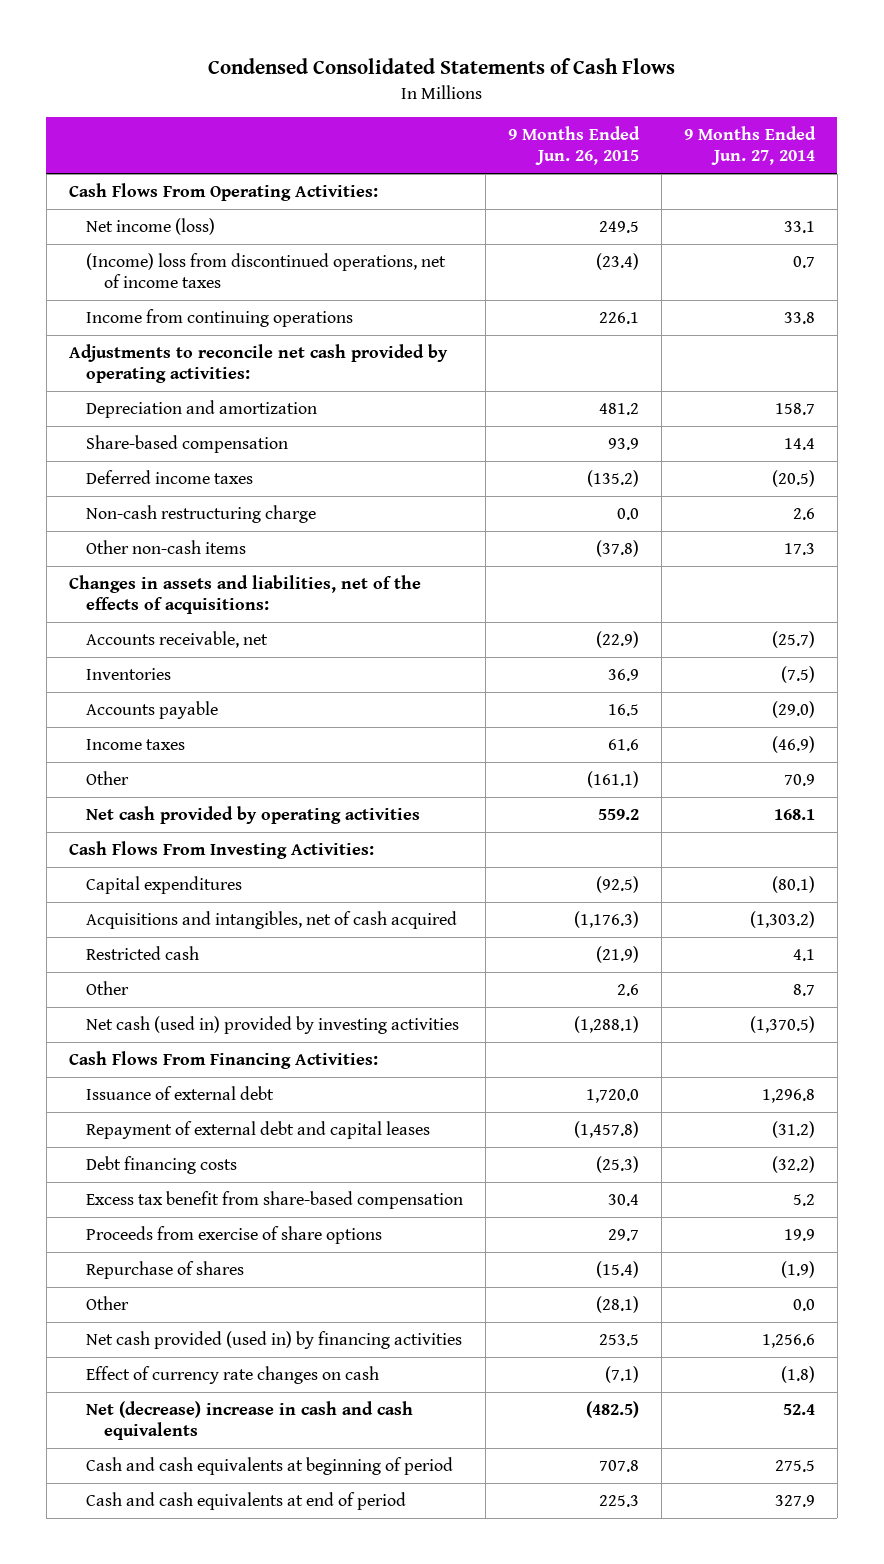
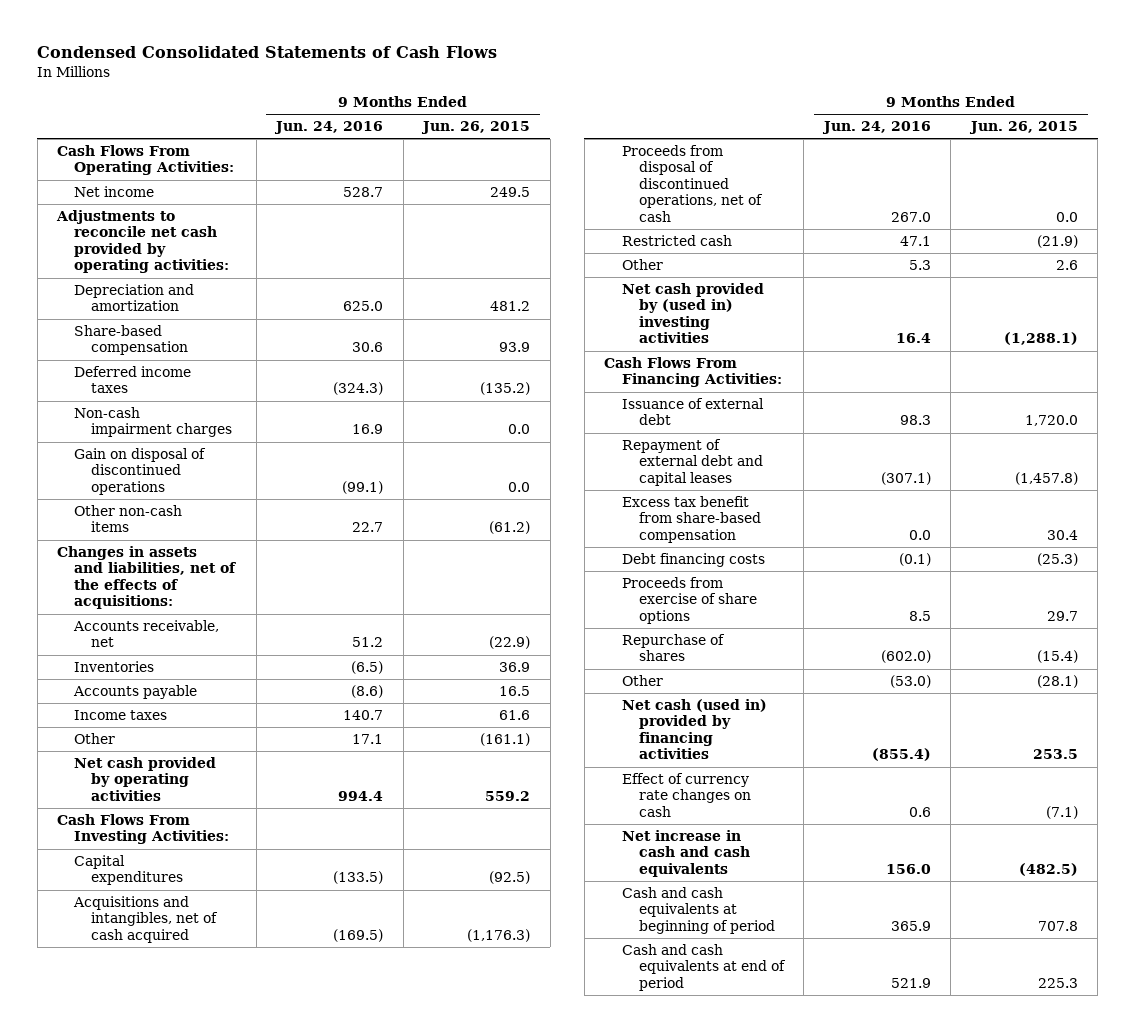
[683,126,816,166] 9 Months Ended Jun. 27, 2014 -> none
none -> [274,121,384,135] Jun. 24, 2016
[86,253,447,289] (Income) loss from discontinued operations, net of income taxes -> none
[86,309,354,328] Income from continuing operations -> none
[86,218,216,236] Net income (loss) -> [74,186,155,198] Net income
[86,505,317,524] Non-cash restructuring charge -> none
none -> [74,407,233,438] Non-cash impairment charges
none -> [74,448,207,495] Gain on disposal of discontinued operations
[596,540,640,558] (37.8) -> [489,521,531,535] (61.2)
none -> [621,145,763,222] Proceeds from disposal of discontinued operations, net of cash
[86,1016,460,1035] Net cash (used in) provided by investing activities -> [621,283,764,344] Net cash provided by (used in) investing activities
[86,1156,238,1175] Debt financing costs -> [621,553,765,568] Debt financing costs
[86,1331,463,1350] Net cash provided (used in) by financing activities -> [621,699,767,760] Net cash (used in) provided by financing activities
[86,1401,414,1441] Net (decrease) increase in cash and cash equivalents -> [621,830,750,877] Net increase in cash and cash equivalents

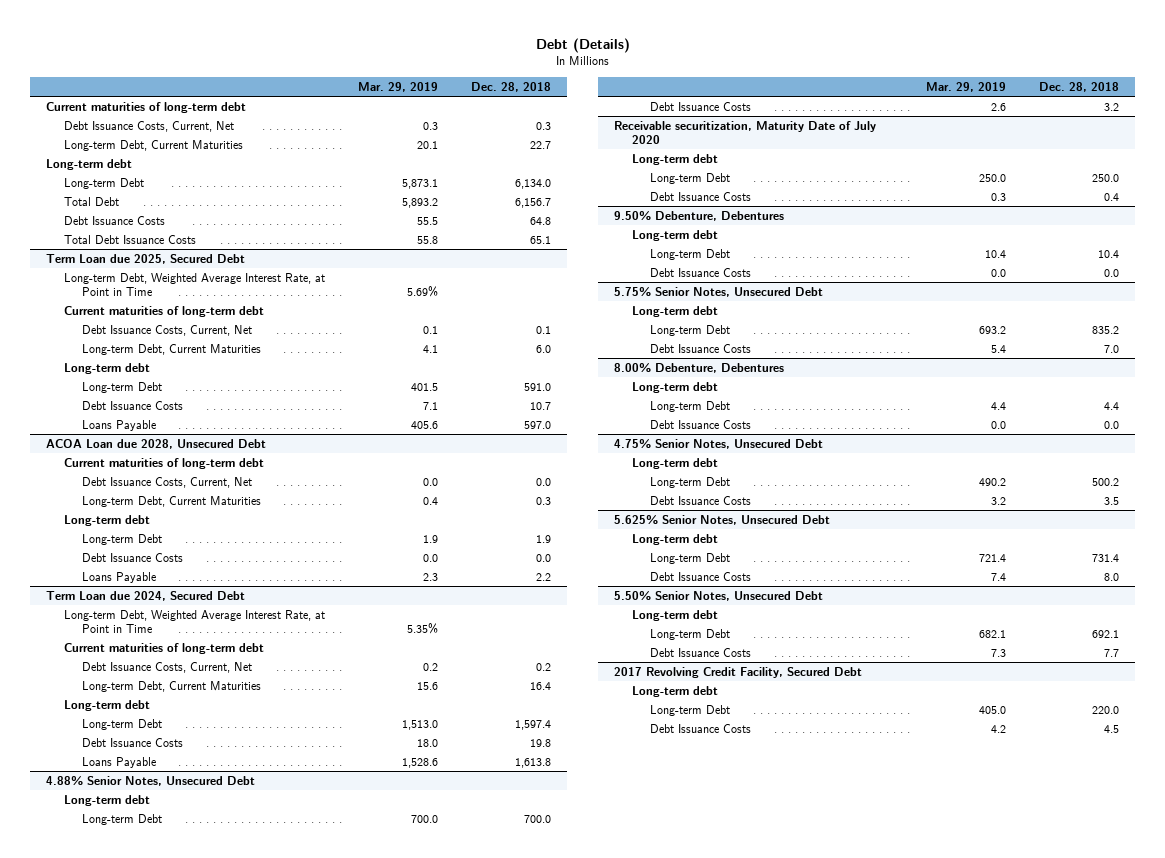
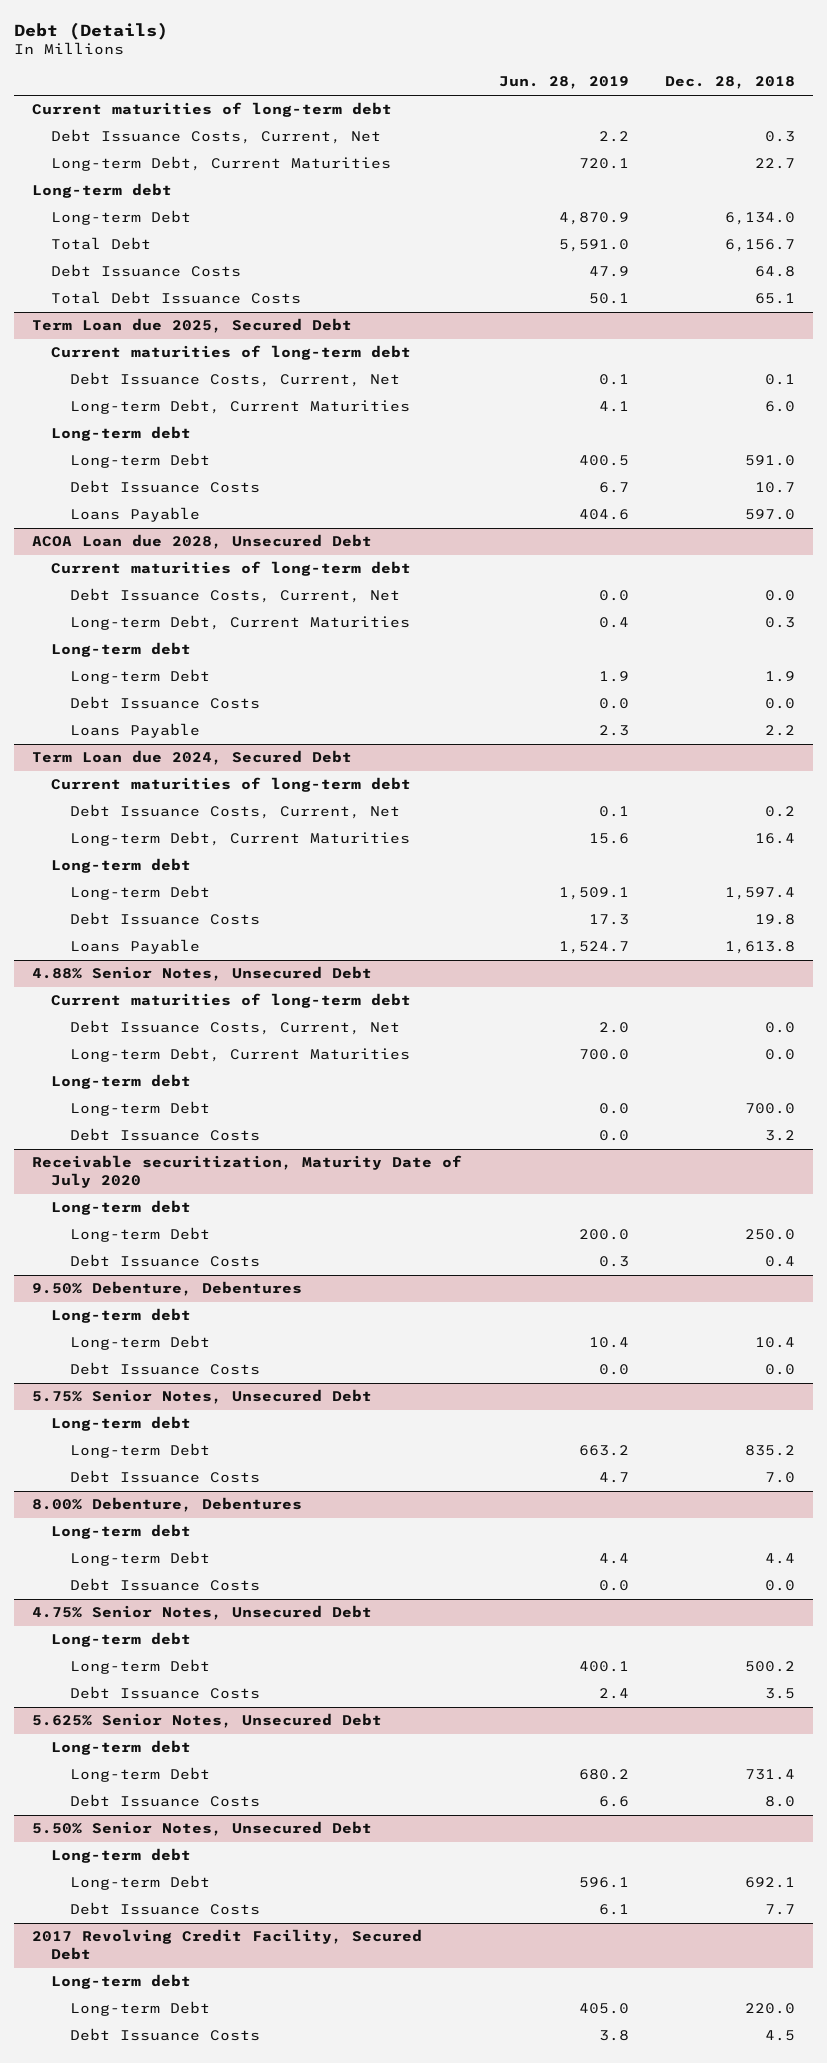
[358,81,439,92] Mar. 29, 2019 -> none
none -> [498,76,629,90] Jun. 28, 2019
[64,272,326,297] Long-term Debt, Weighted Average Interest Rate, at Point in Time -> none
[64,609,326,634] Long-term Debt, Weighted Average Interest Rate, at Point in Time -> none
none -> [51,993,412,1009] Current maturities of long-term debt
none -> [70,1020,401,1036] Debt Issuance Costs, Current, Net
none -> [70,1047,411,1063] Long-term Debt, Current Maturities

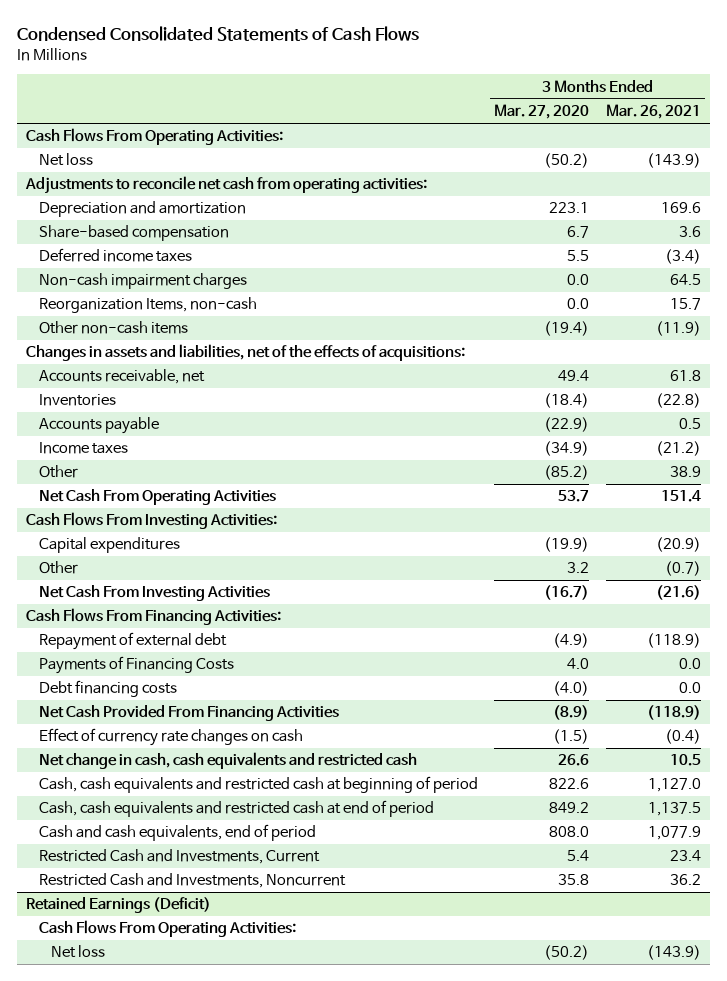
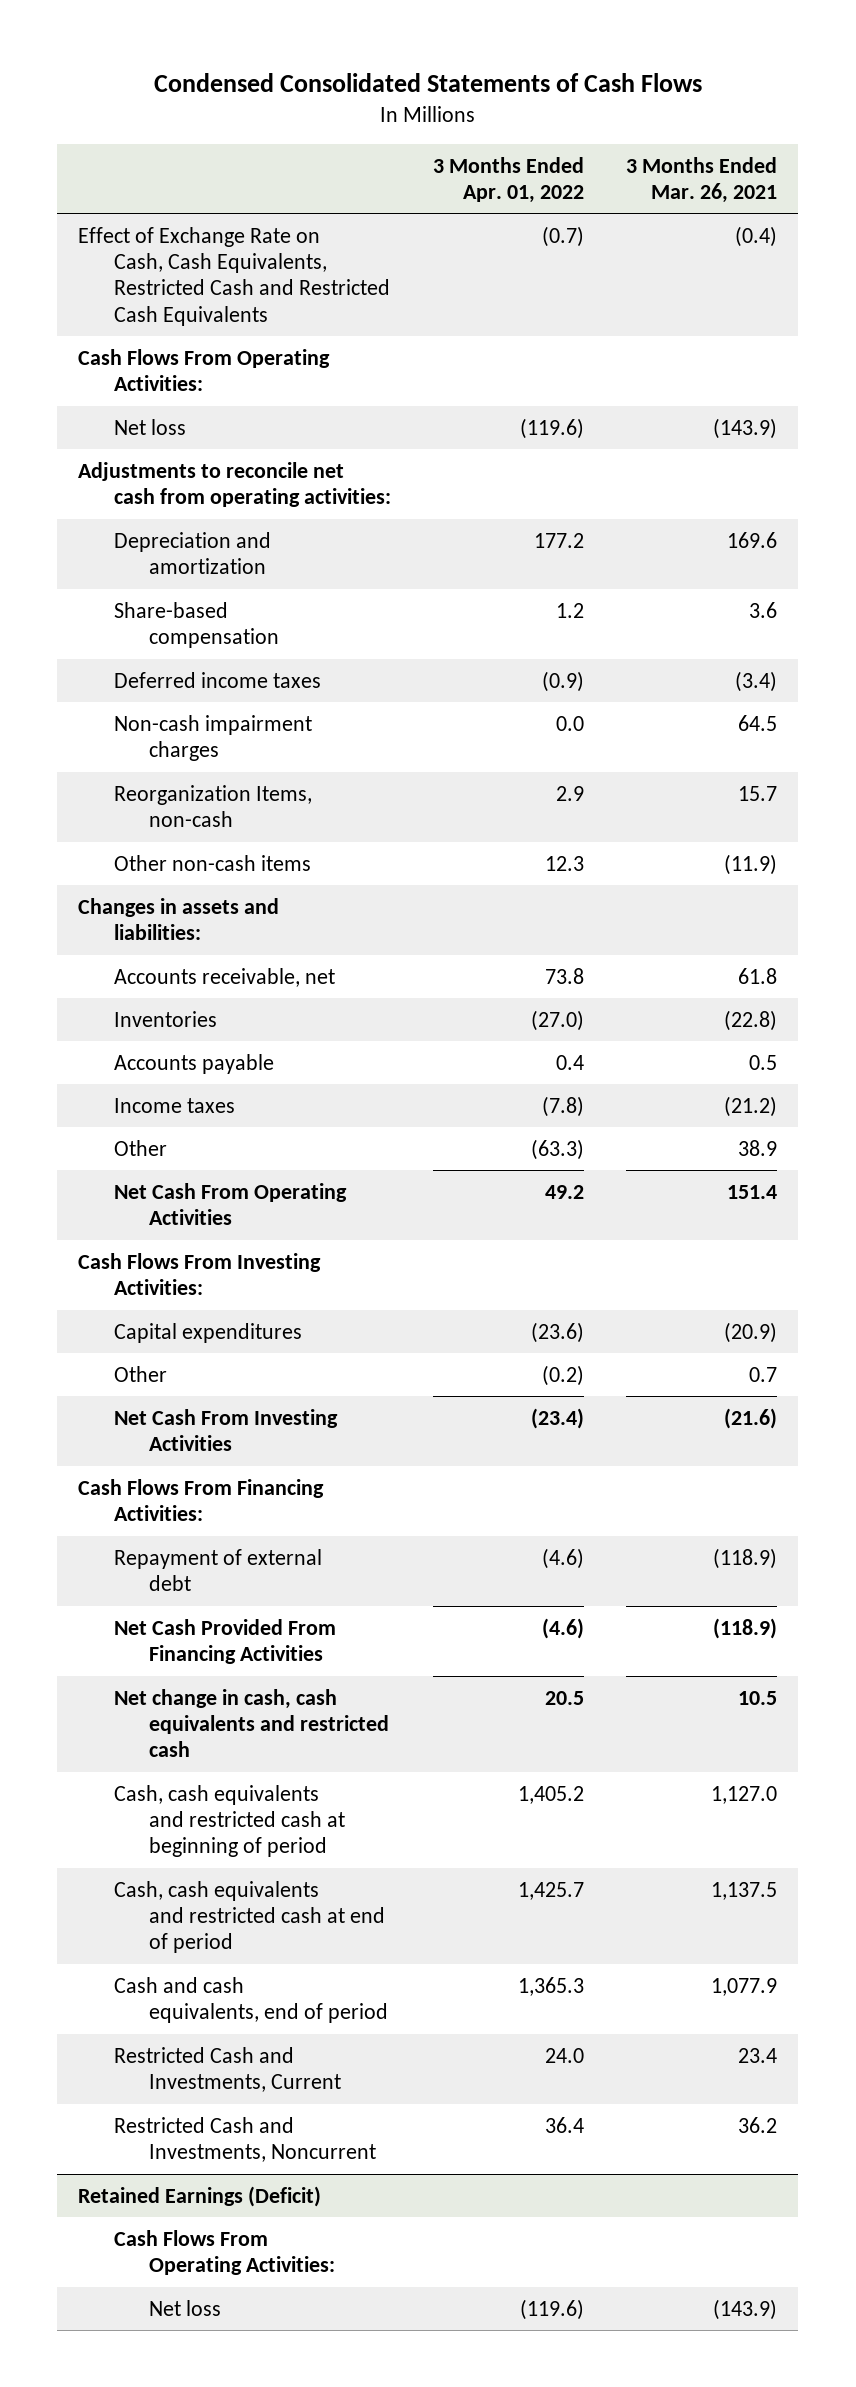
[494,104,590,120] Mar. 27, 2020 -> none
none -> [432,156,584,203] 3 Months Ended Apr. 01, 2022
none -> [78,226,390,326] Effect of Exchange Rate on Cash, Cash Equivalents, Restricted Cash and Restricted Cash Equivalents
[25,344,465,362] Changes in assets and liabilities, net of the effects of acquisitions: -> [78,897,280,941] Changes in assets and liabilities:
[665,561,702,577] (0.7) -> [749,1366,778,1382] 0.7
[38,656,234,675] Payments of Financing Costs -> none
[38,680,177,698] Debt financing costs -> none
[38,728,303,747] Effect of currency rate changes on cash -> none

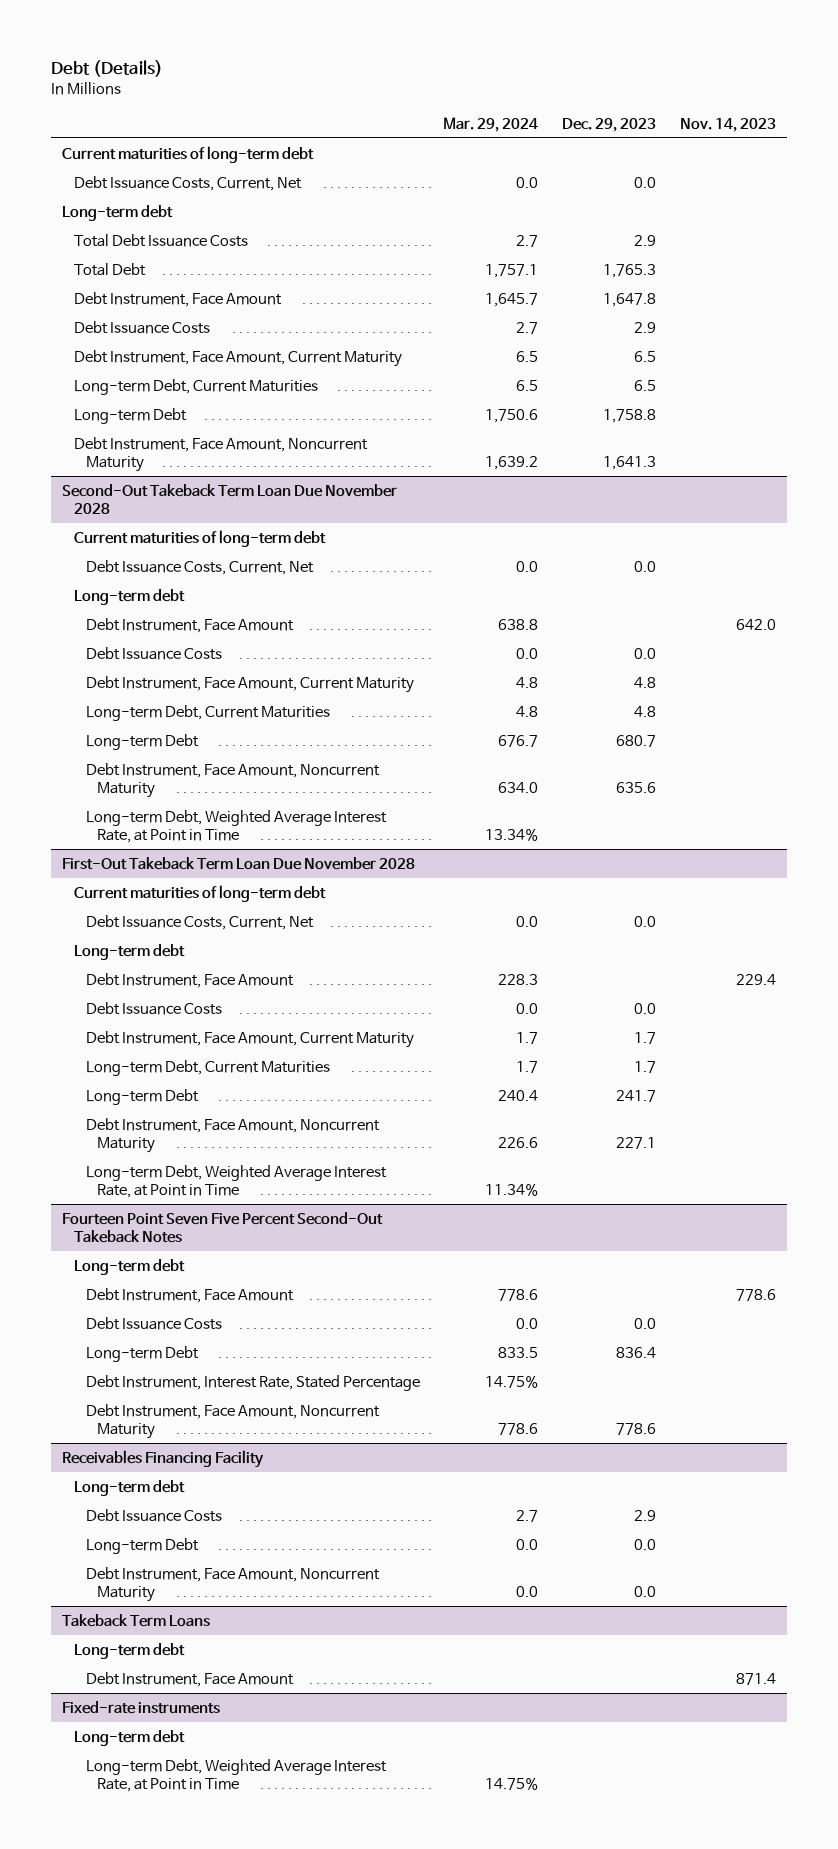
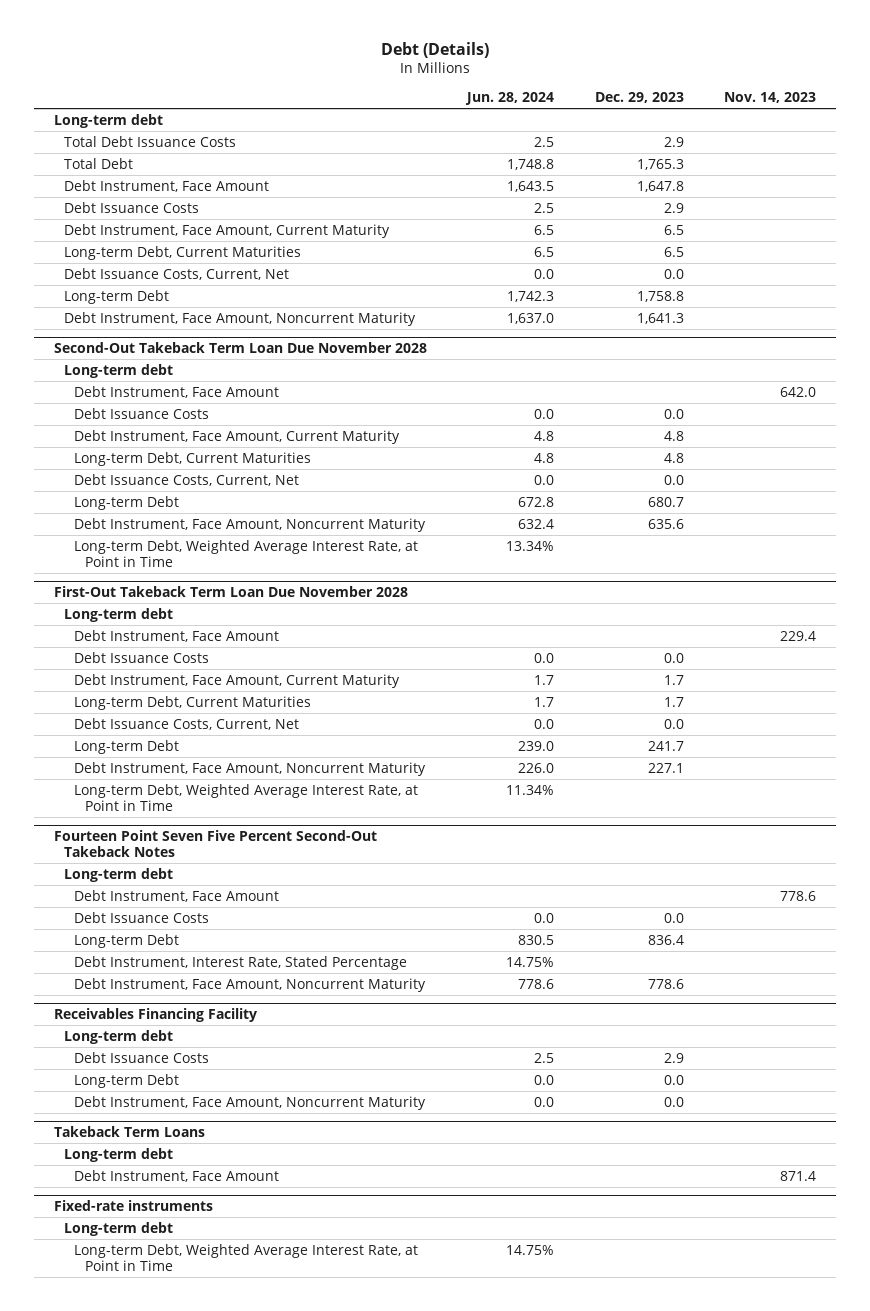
[443,116,539,132] Mar. 29, 2024 -> none
none -> [465,92,555,106] Jun. 28, 2024
[62,145,315,163] Current maturities of long-term debt -> none
[74,175,303,191] Debt Issuance Costs, Current, Net -> [64,267,290,280] Debt Issuance Costs, Current, Net
[74,529,327,547] Current maturities of long-term debt -> none
[85,559,314,575] Debt Issuance Costs, Current, Net -> [74,473,300,486] Debt Issuance Costs, Current, Net
[74,884,327,902] Current maturities of long-term debt -> none
[85,914,314,930] Debt Issuance Costs, Current, Net -> [74,717,300,730] Debt Issuance Costs, Current, Net

